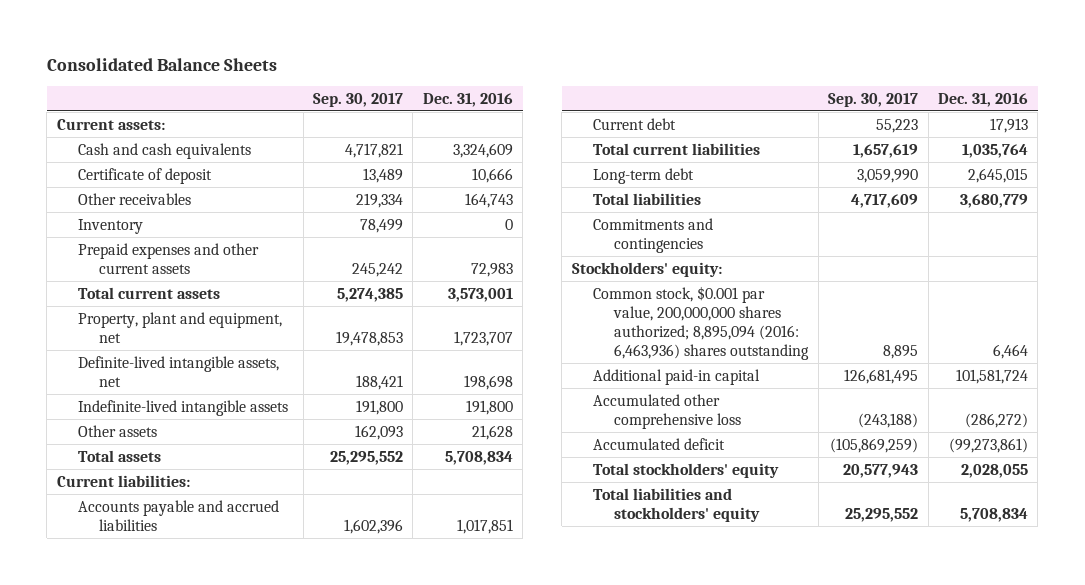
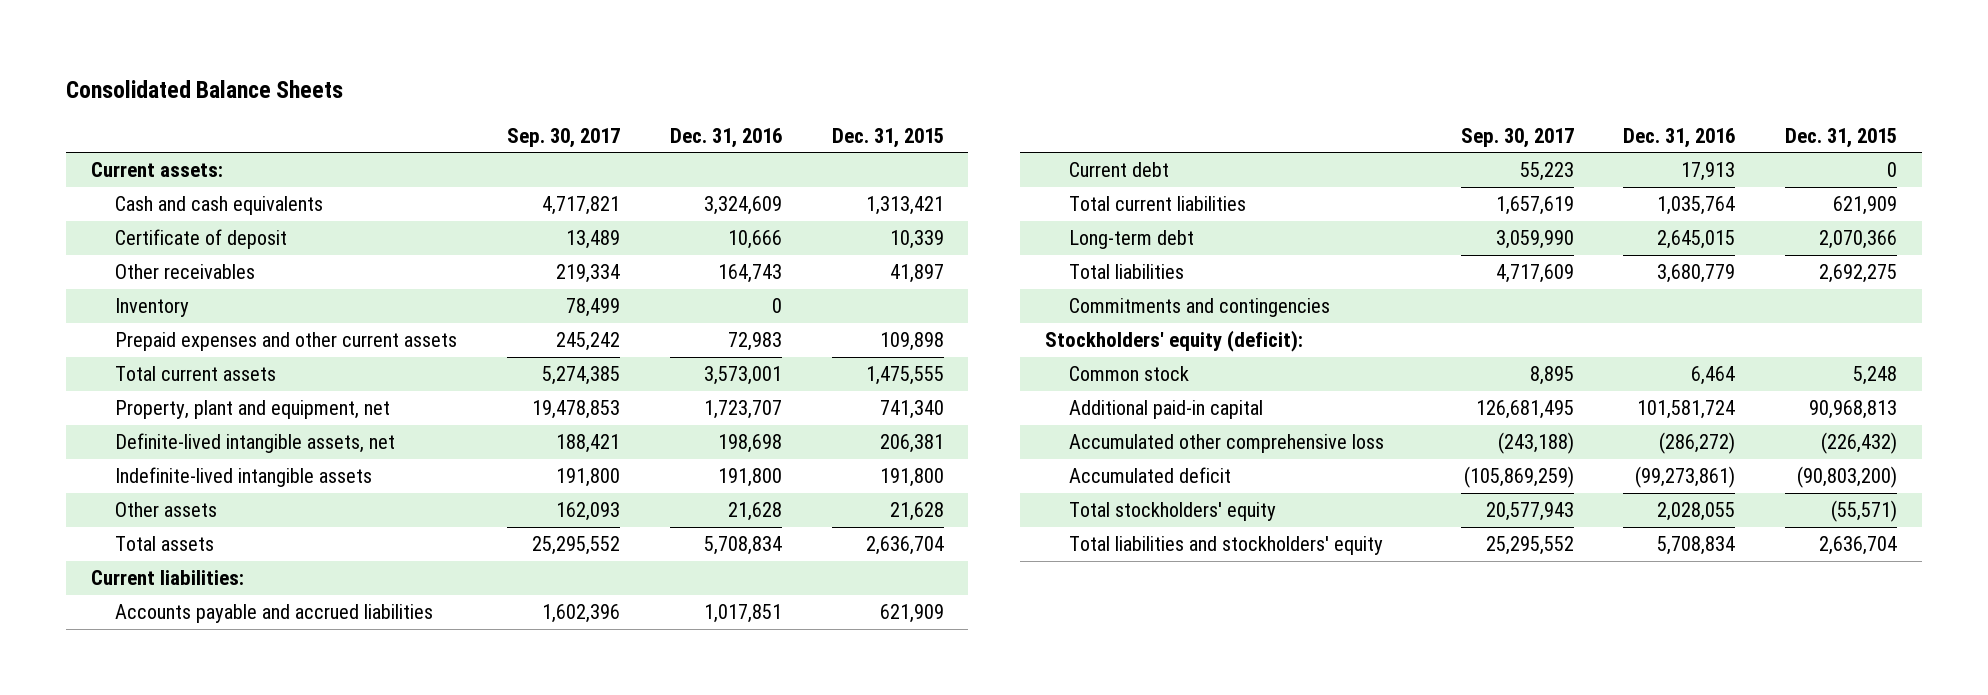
none -> [831,127,944,148] Dec. 31, 2015
[571,261,722,277] Stockholders' equity: -> [1044,330,1303,353] Stockholders' equity (deficit):
[592,285,810,360] Common stock, $0.001 par value, 200,000,000 shares authorized; 8,895,094 (2016: 6,463,936) shares outstanding -> [1068,366,1189,382] Common stock

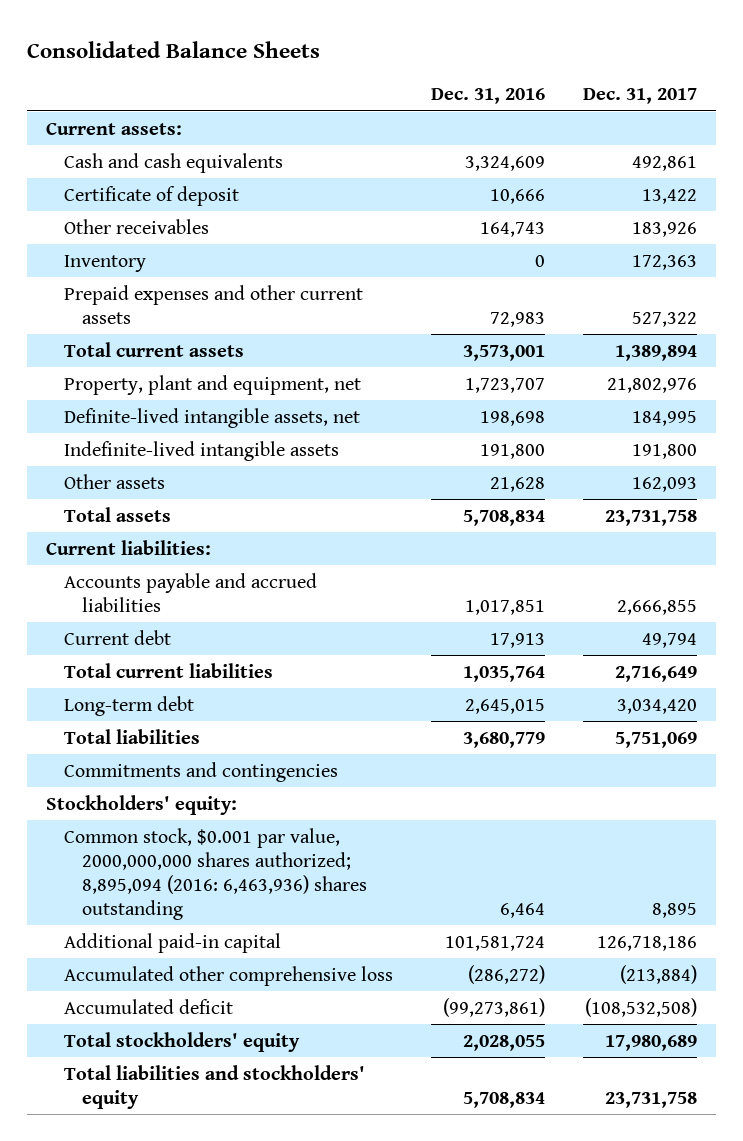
[506,127,620,148] Sep. 30, 2017 -> none
[831,127,944,148] Dec. 31, 2015 -> none
none -> [582,88,697,105] Dec. 31, 2017
[1044,330,1303,353] Stockholders' equity (deficit): -> [46,794,238,815] Stockholders' equity:
[1068,366,1189,382] Common stock -> [64,827,367,921] Common stock, $0.001 par value, 2000,000,000 shares authorized; 8,895,094 (2016: 6,463,936) shares outstanding

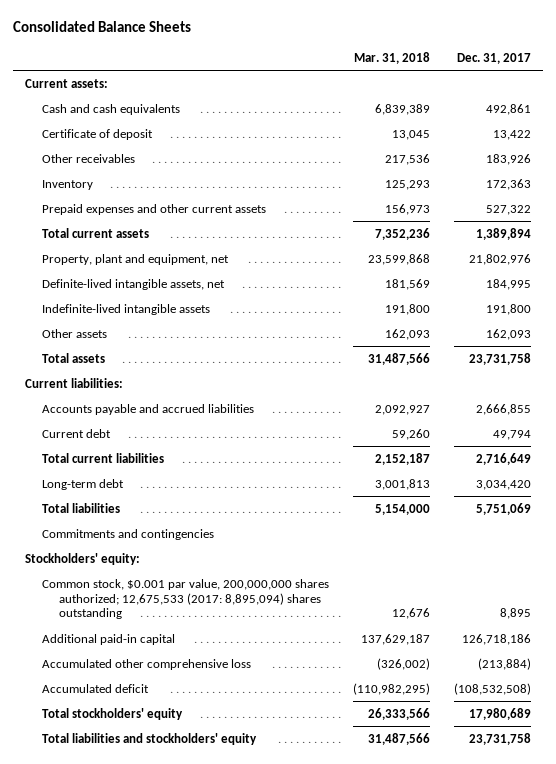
[430,88,545,105] Dec. 31, 2016 -> none
none -> [353,52,430,65] Mar. 31, 2018
[64,827,367,921] Common stock, $0.001 par value, 2000,000,000 shares authorized; 8,895,094 (2016: 6,463,936) shares outstanding -> [41,578,329,620] Common stock, $0.001 par value, 200,000,000 shares authorized; 12,675,533 (2017: 8,895,094) shares outstanding

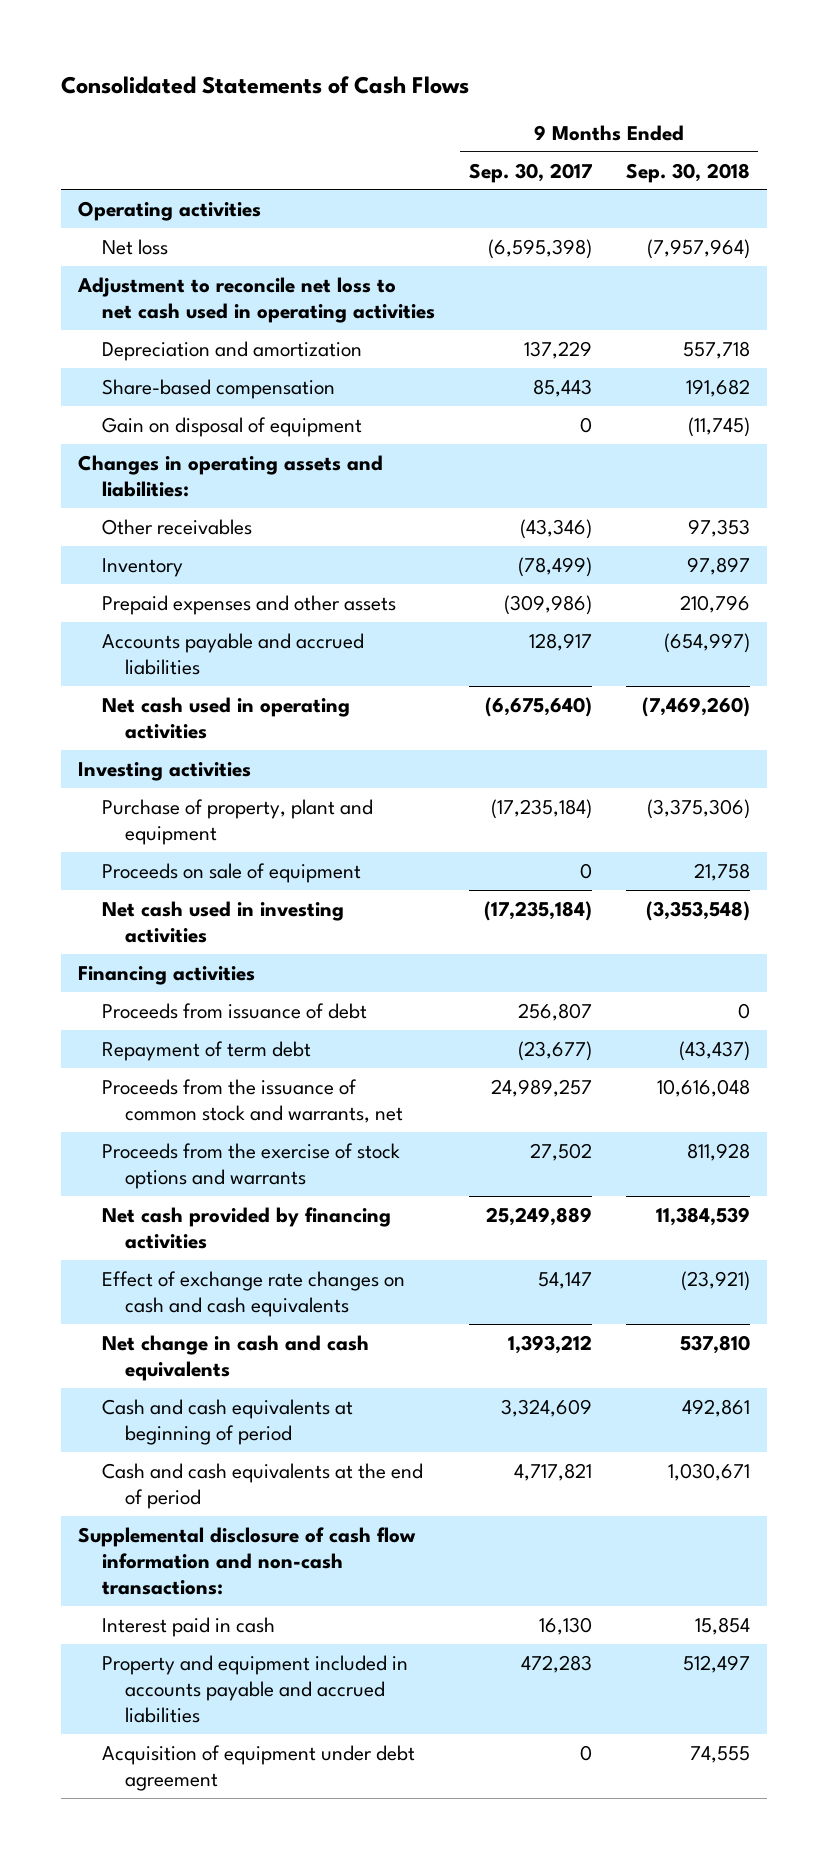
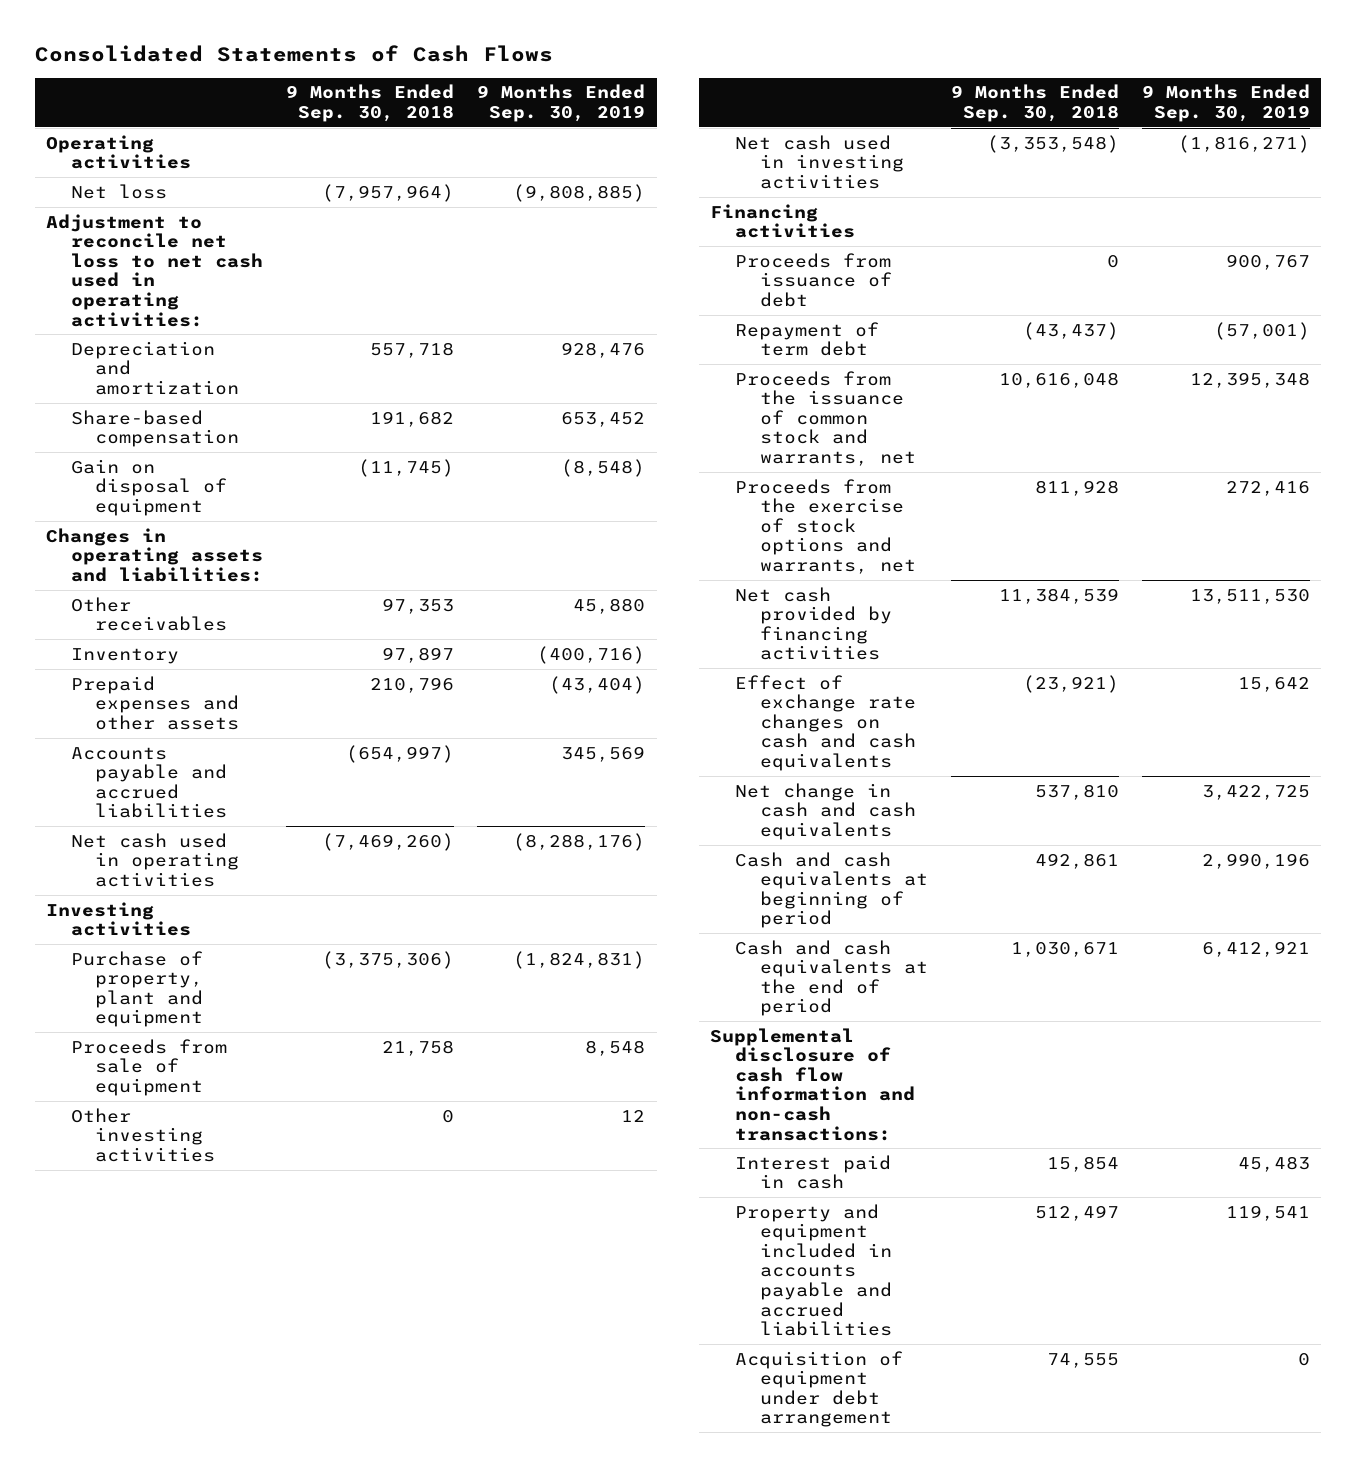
[468,162,592,183] Sep. 30, 2017 -> none
none -> [477,84,646,122] 9 Months Ended Sep. 30, 2019
[76,276,435,323] Adjustment to reconcile net loss to net cash used in operating activities -> [46,213,263,327] Adjustment to reconcile net loss to net cash used in operating activities:
[101,862,361,883] Proceeds on sale of equipment -> [70,1038,227,1096] Proceeds from sale of equipment
none -> [70,1107,216,1162] Other investing activities
[101,1142,400,1189] Proceeds from the exercise of stock options and warrants -> [734,478,916,574] Proceeds from the exercise of stock options and warrants, net
[101,1744,415,1791] Acquisition of equipment under debt agreement -> [734,1350,903,1428] Acquisition of equipment under debt arrangement

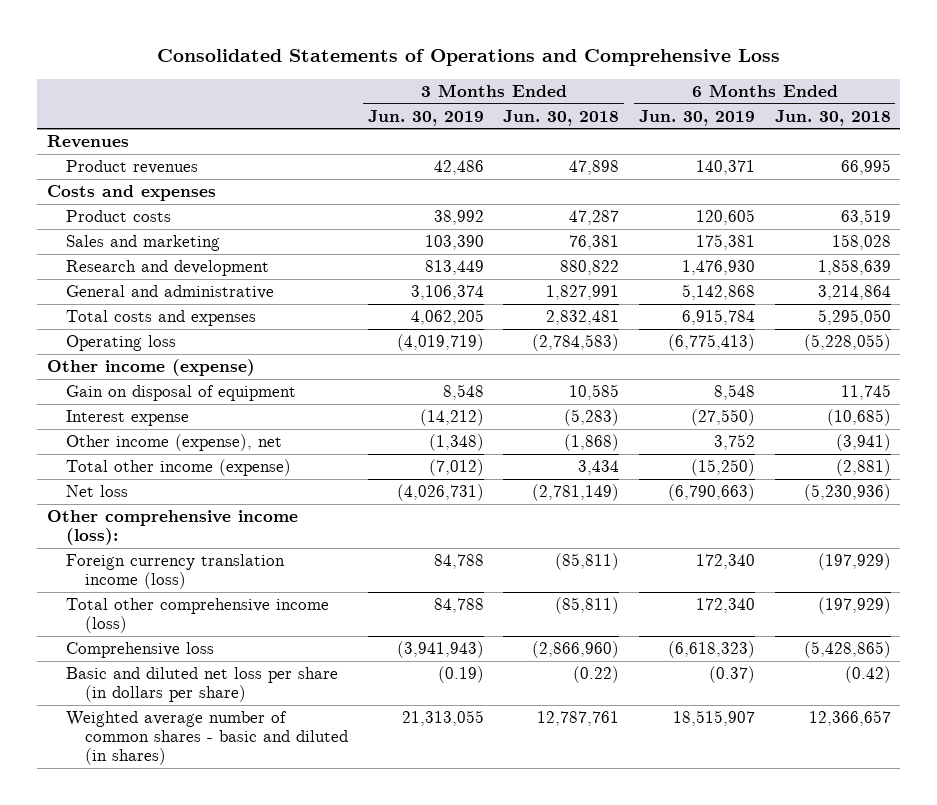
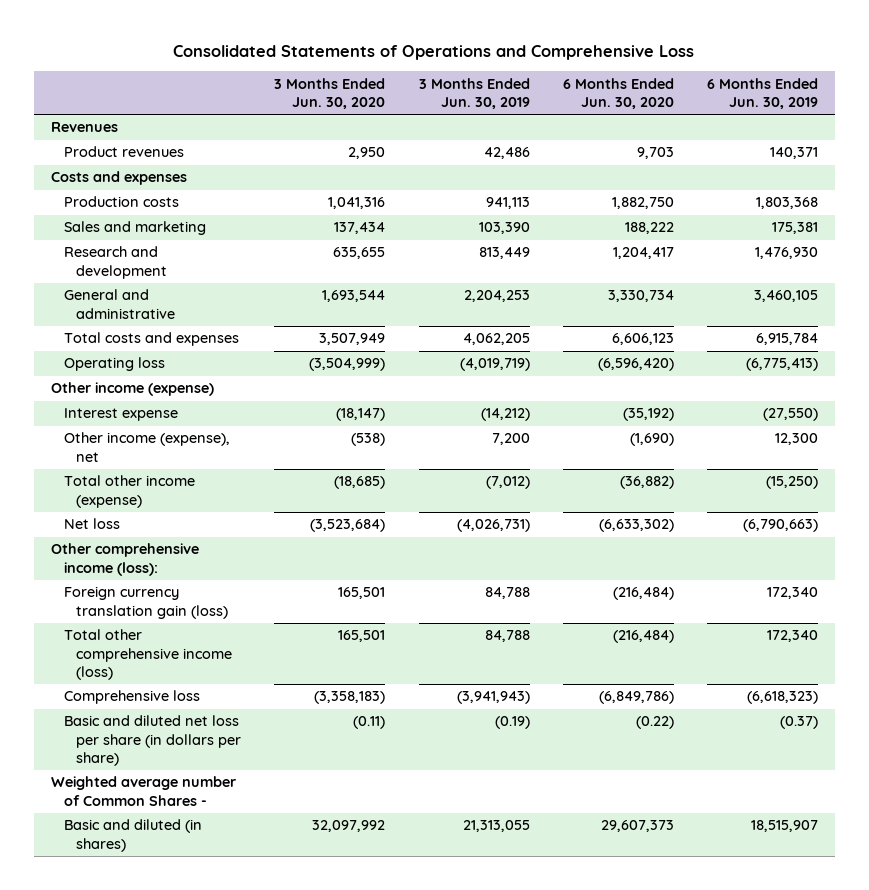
[503,109,620,126] Jun. 30, 2018 -> none
[774,109,891,126] Jun. 30, 2018 -> none
none -> [274,77,386,109] 3 Months Ended Jun. 30, 2020
none -> [562,77,674,109] 6 Months Ended Jun. 30, 2020
[65,210,171,223] Product costs -> [63,196,179,208] Production costs
[433,210,484,226] 38,992 -> [485,197,530,210] 941,113
[695,209,755,226] 120,605 -> [755,197,818,210] 1,803,368
[410,285,484,301] 3,106,374 -> [463,290,530,303] 2,204,253
[681,284,755,301] 5,142,868 -> [753,290,818,303] 3,460,105
[65,385,296,402] Gain on disposal of equipment -> none
[428,434,484,452] (1,348) -> [491,433,530,446] 7,200
[713,434,755,451] 3,752 -> [774,433,818,446] 12,300
[65,554,285,590] Foreign currency translation income (loss) -> [63,586,229,619] Foreign currency translation gain (loss)
none -> [50,776,236,806] Weighted average number of Common Shares -
[65,711,349,766] Weighted average number of common shares - basic and diluted (in shares) -> [63,819,202,852] Basic and diluted (in shares)

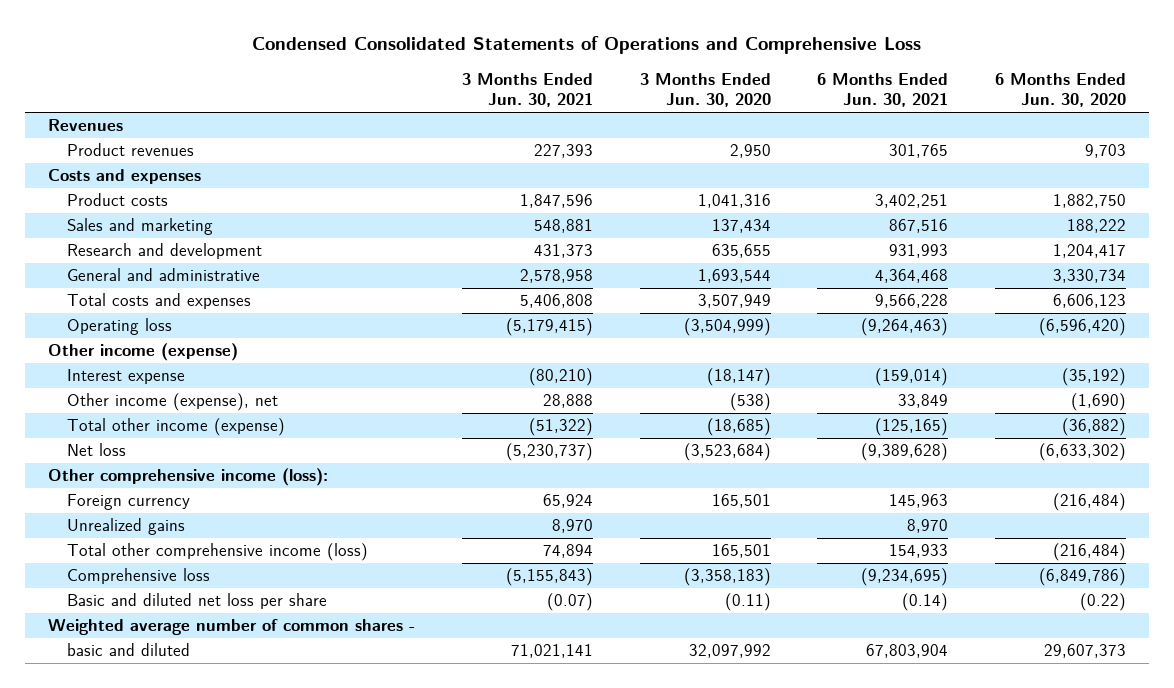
[173,44,695,60] Consolidated Statements of Operations and Comprehensive Loss -> [252,36,922,55] Condensed Consolidated Statements of Operations and Comprehensive Loss
[418,77,530,109] 3 Months Ended Jun. 30, 2019 -> none
[706,77,818,109] 6 Months Ended Jun. 30, 2019 -> none
none -> [461,72,593,108] 3 Months Ended Jun. 30, 2021
none -> [817,72,949,108] 6 Months Ended Jun. 30, 2021
[63,196,179,208] Production costs -> [66,193,168,207] Product costs
[63,586,229,619] Foreign currency translation gain (loss) -> [66,494,190,511] Foreign currency
none -> [66,518,185,536] Unrealized gains
[63,715,242,766] Basic and diluted net loss per share (in dollars per share) -> [66,593,327,610] Basic and diluted net loss per share
[50,776,236,806] Weighted average number of Common Shares - -> [48,619,416,636] Weighted average number of common shares -
[63,819,202,852] Basic and diluted (in shares) -> [66,643,190,657] basic and diluted

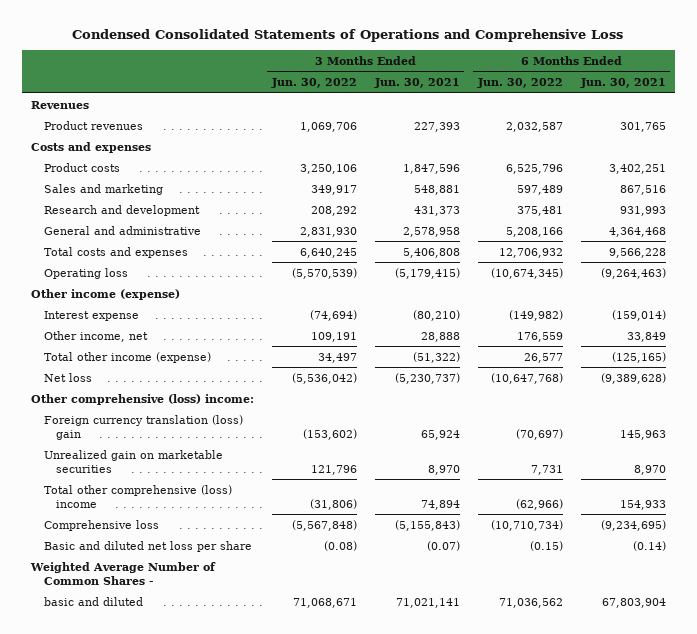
[639,72,771,108] 3 Months Ended Jun. 30, 2020 -> none
[995,72,1127,108] 6 Months Ended Jun. 30, 2020 -> none
none -> [270,78,357,89] Jun. 30, 2022
none -> [476,78,563,89] Jun. 30, 2022
[66,393,278,412] Other income (expense), net -> [43,330,148,342] Other income, net
[48,468,329,487] Other comprehensive income (loss): -> [30,393,254,405] Other comprehensive (loss) income:
[66,494,190,511] Foreign currency -> [43,414,243,440] Foreign currency translation (loss) gain
[66,518,185,536] Unrealized gains -> [43,449,223,473] Unrealized gain on marketable securities
[66,543,368,562] Total other comprehensive income (loss) -> [43,484,232,508] Total other comprehensive (loss) income
[48,619,416,636] Weighted average number of common shares - -> [29,561,216,585] Weighted Average Number of Common Shares -

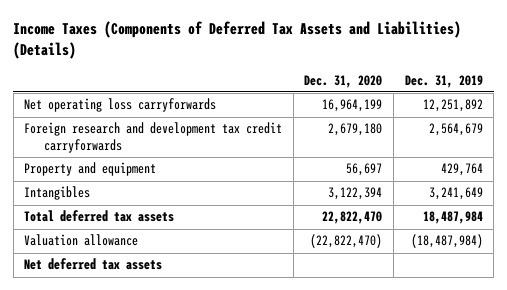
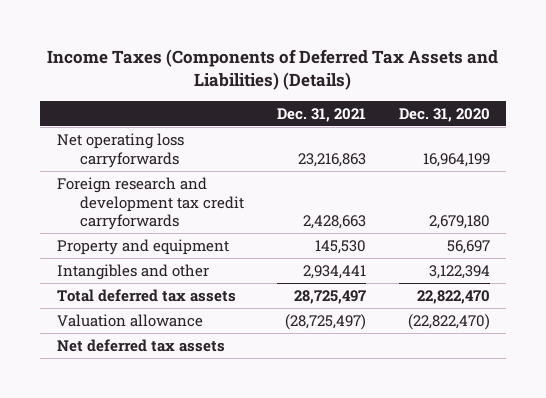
[404,74,483,88] Dec. 31, 2019 -> none
none -> [276,107,366,122] Dec. 31, 2021
[24,186,91,201] Intangibles -> [56,263,209,280] Intangibles and other

